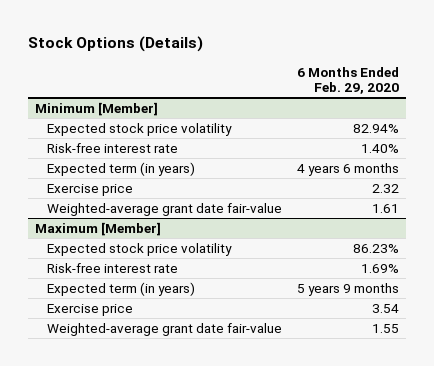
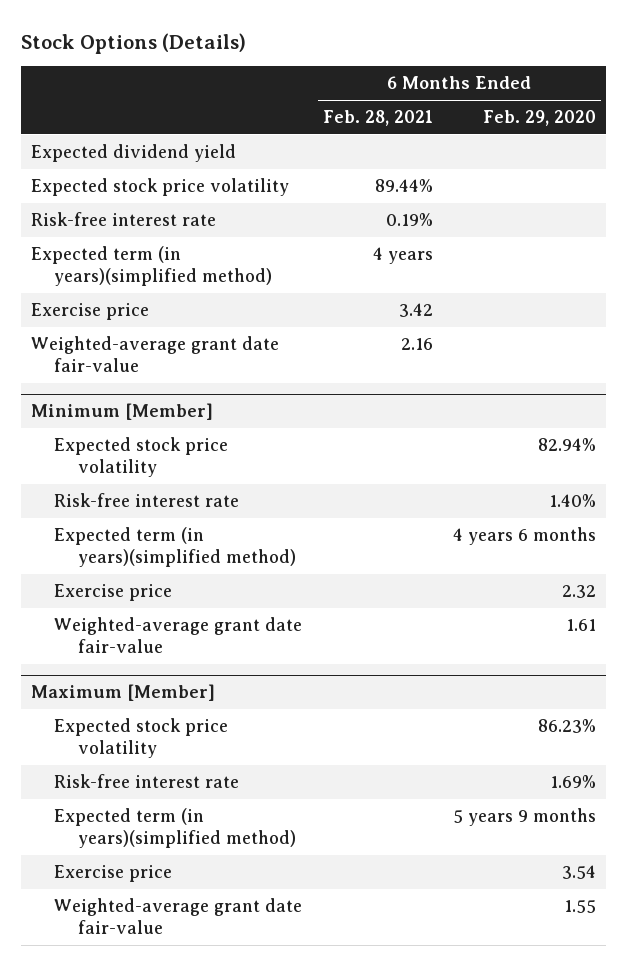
none -> [322,109,433,126] Feb. 28, 2021
none -> [31,143,237,162] Expected dividend yield
none -> [31,177,290,196] Expected stock price volatility
none -> [31,211,217,226] Risk-free interest rate
none -> [31,245,273,287] Expected term (in years)(simplified method)
none -> [31,302,150,320] Exercise price
none -> [31,335,280,373] Weighted-average grant date fair-value
[47,161,196,176] Expected term (in years) -> [54,526,296,568] Expected term (in years)(simplified method)
[47,281,196,296] Expected term (in years) -> [54,807,296,849] Expected term (in years)(simplified method)

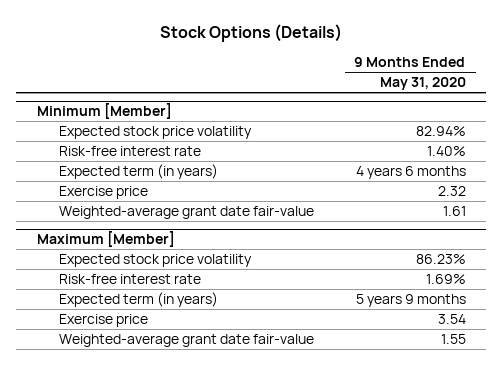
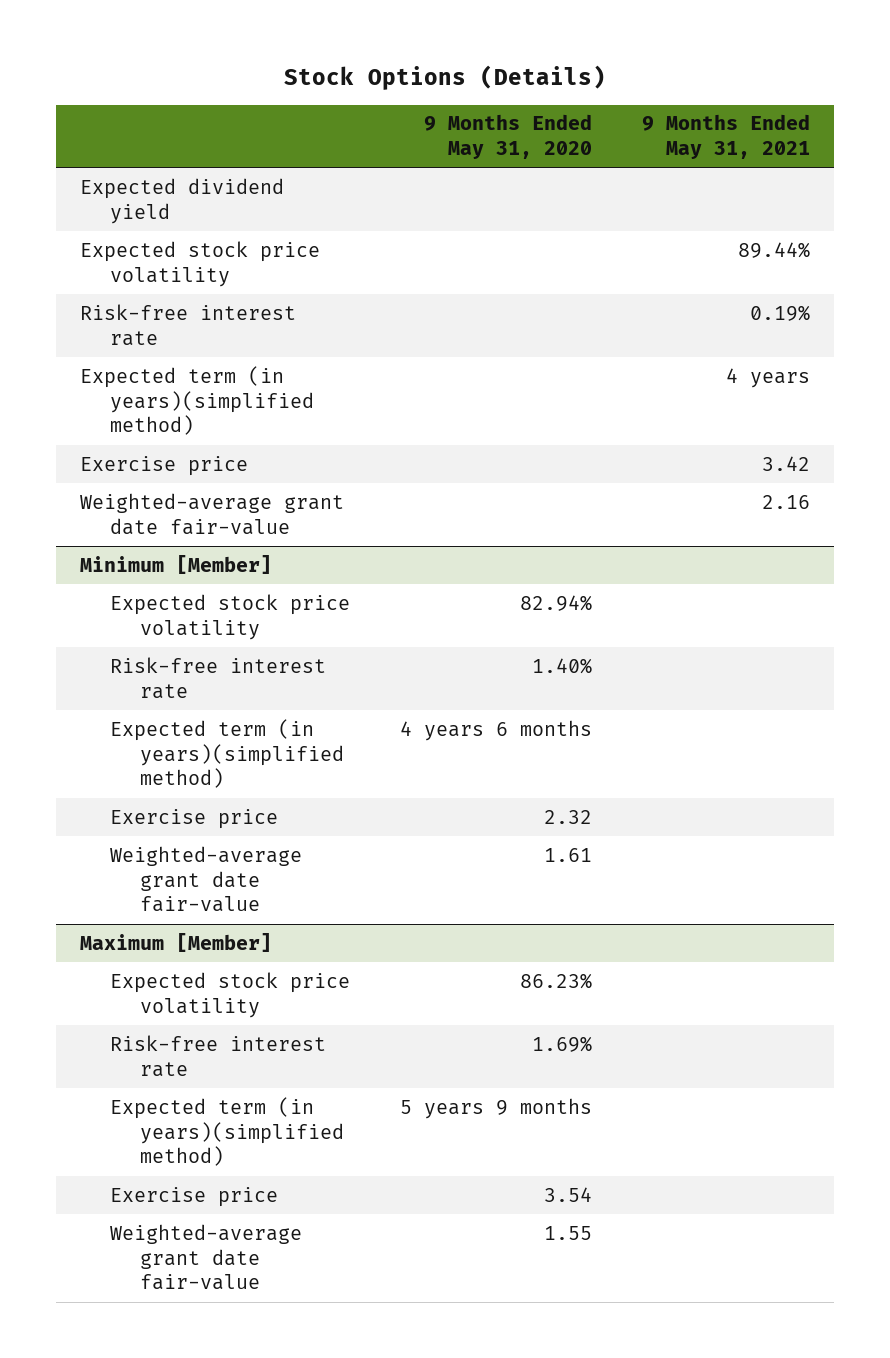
none -> [641,114,810,160] 9 Months Ended May 31, 2021
none -> [80,177,285,224] Expected dividend yield
none -> [80,240,321,287] Expected stock price volatility
none -> [80,303,297,346] Risk-free interest rate
none -> [80,365,315,436] Expected term (in years)(simplified method)
none -> [80,455,249,476] Exercise price
none -> [80,492,345,535] Weighted-average grant date fair-value
[59,164,219,180] Expected term (in years) -> [110,718,344,789] Expected term (in years)(simplified method)
[59,292,219,308] Expected term (in years) -> [110,1096,344,1167] Expected term (in years)(simplified method)

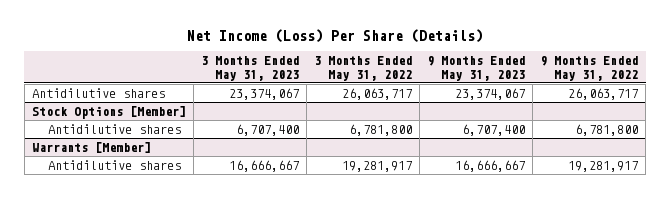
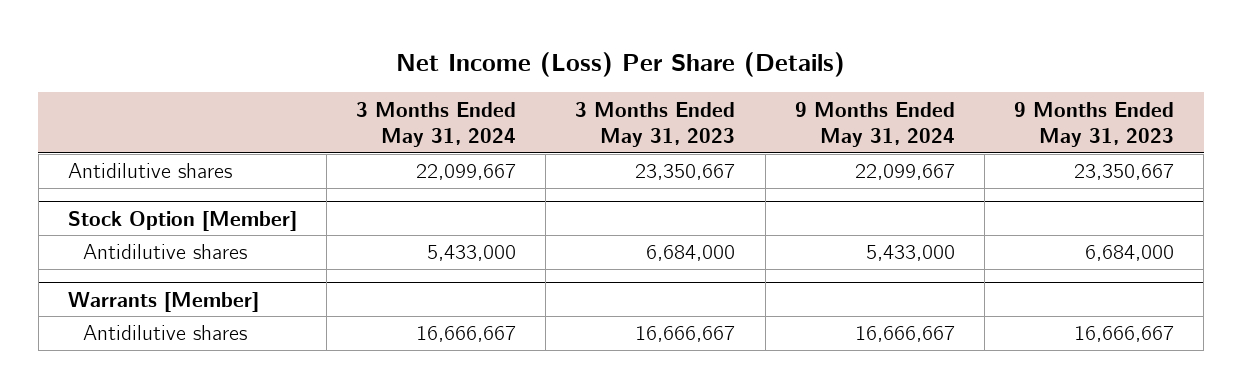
[314,56,413,81] 3 Months Ended May 31, 2022 -> none
[540,56,639,81] 9 Months Ended May 31, 2022 -> none
none -> [356,101,517,148] 3 Months Ended May 31, 2024
none -> [794,101,955,148] 9 Months Ended May 31, 2024
[228,87,299,100] 23,374,067 -> [635,164,736,181] 23,350,667
[455,87,526,100] 23,374,067 -> [1074,164,1175,181] 23,350,667
[31,105,186,119] Stock Options [Member] -> [67,210,297,231] Stock Option [Member]
[235,123,299,136] 6,707,400 -> [646,245,736,262] 6,684,000
[462,123,526,136] 6,707,400 -> [1085,245,1175,262] 6,684,000

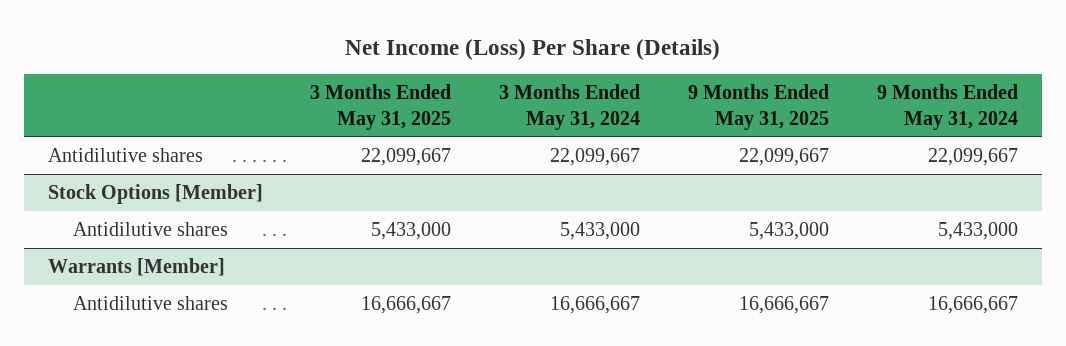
[575,101,736,148] 3 Months Ended May 31, 2023 -> none
[1014,101,1175,148] 9 Months Ended May 31, 2023 -> none
none -> [310,84,452,130] 3 Months Ended May 31, 2025
none -> [688,84,830,130] 9 Months Ended May 31, 2025
[67,210,297,231] Stock Option [Member] -> [47,183,263,204] Stock Options [Member]

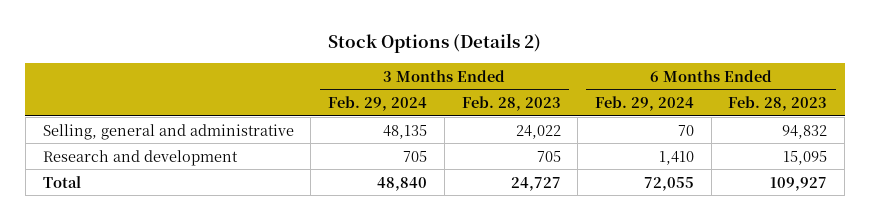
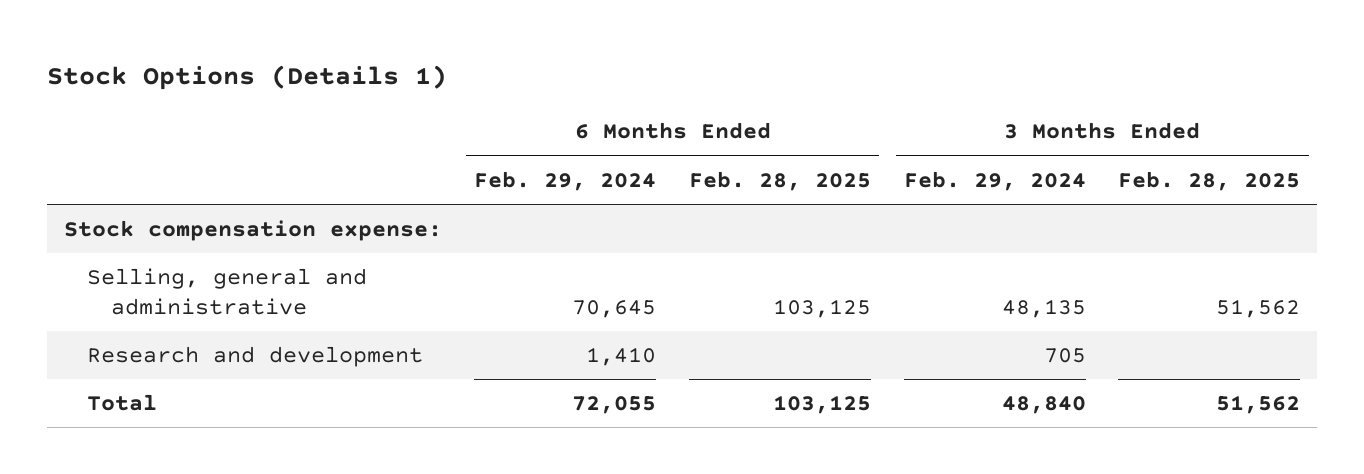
[328,33,542,54] Stock Options (Details 2) -> [47,64,448,90] Stock Options (Details 1)
[461,95,561,111] Feb. 28, 2023 -> none
[728,95,828,111] Feb. 28, 2023 -> none
none -> [689,170,872,191] Feb. 28, 2025
none -> [1118,170,1301,191] Feb. 28, 2025
none -> [63,220,442,242] Stock compensation expense:
[678,124,695,136] 70 -> [572,300,657,319] 70,645

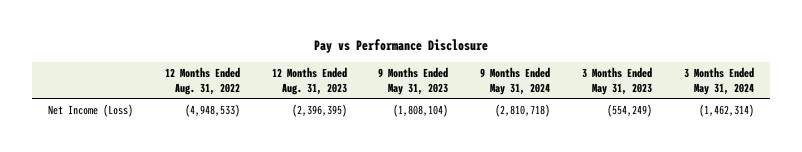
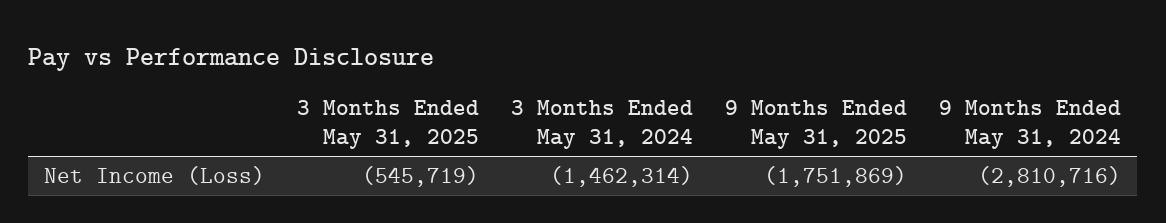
[164,66,240,95] 12 Months Ended Aug. 31, 2022 -> none
[271,66,347,95] 12 Months Ended Aug. 31, 2023 -> none
[378,66,449,95] 9 Months Ended May 31, 2023 -> none
[582,66,653,95] 3 Months Ended May 31, 2023 -> none
none -> [297,99,480,150] 3 Months Ended May 31, 2025
none -> [725,99,908,150] 9 Months Ended May 31, 2025
[495,103,551,117] (2,810,718) -> [978,166,1122,188] (2,810,716)

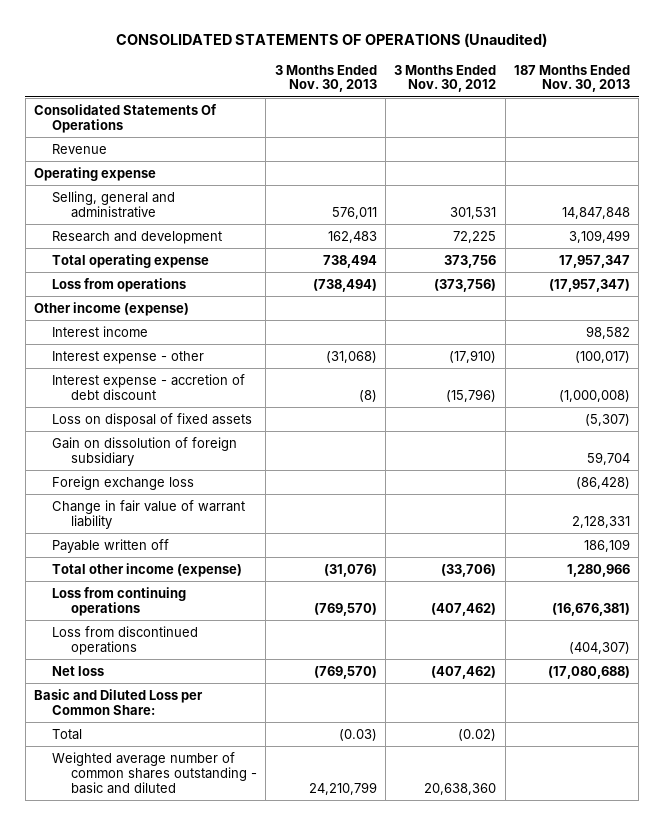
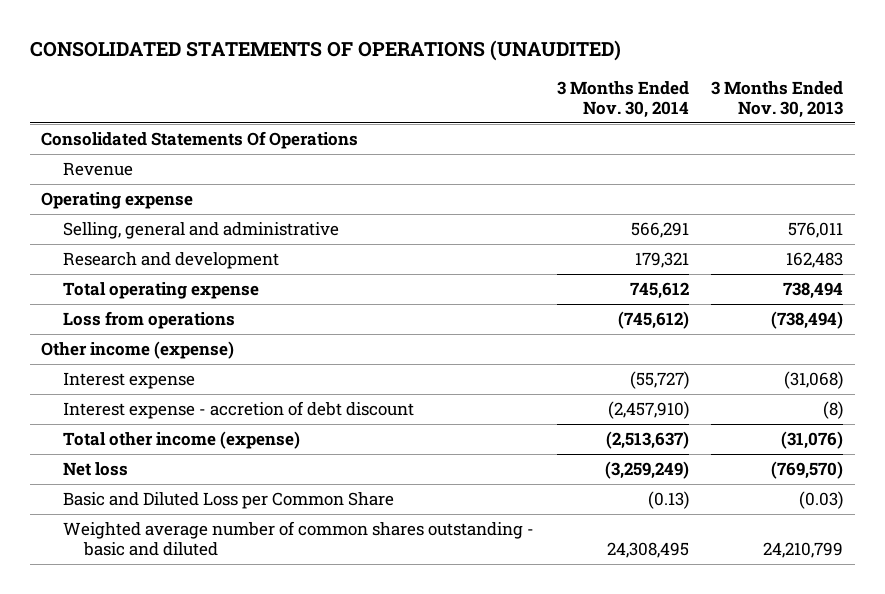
[116,33,548,48] CONSOLIDATED STATEMENTS OF OPERATIONS (Unaudited) -> [29,39,621,61] CONSOLIDATED STATEMENTS OF OPERATIONS (UNAUDITED)
[394,64,497,93] 3 Months Ended Nov. 30, 2012 -> none
[514,64,631,93] 187 Months Ended Nov. 30, 2013 -> none
none -> [556,80,689,118] 3 Months Ended Nov. 30, 2014
[52,325,149,337] Interest income -> none
[52,350,205,364] Interest expense - other -> [62,372,195,390] Interest expense
[52,412,253,427] Loss on disposal of fixed assets -> none
[52,436,238,466] Gain on dissolution of foreign subsidiary -> none
[52,475,195,490] Foreign exchange loss -> none
[52,499,246,529] Change in fair value of warrant liability -> none
[52,538,170,553] Payable written off -> none
[52,586,187,616] Loss from continuing operations -> none
[52,625,199,655] Loss from discontinued operations -> none
[34,688,204,715] Basic and Diluted Loss per Common Share: -> none
[52,728,83,740] Total -> [62,492,394,510] Basic and Diluted Loss per Common Share

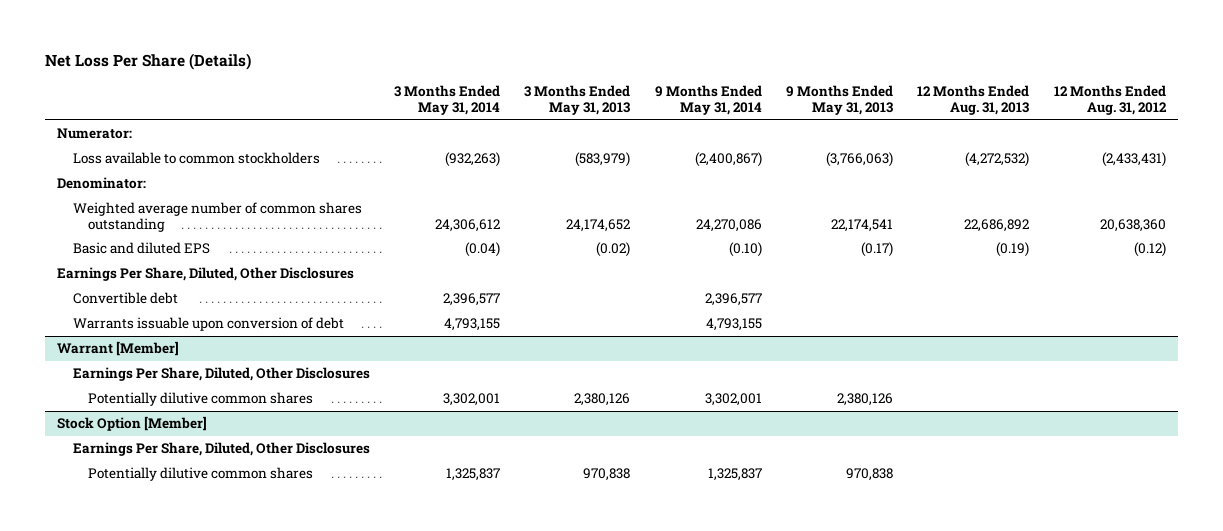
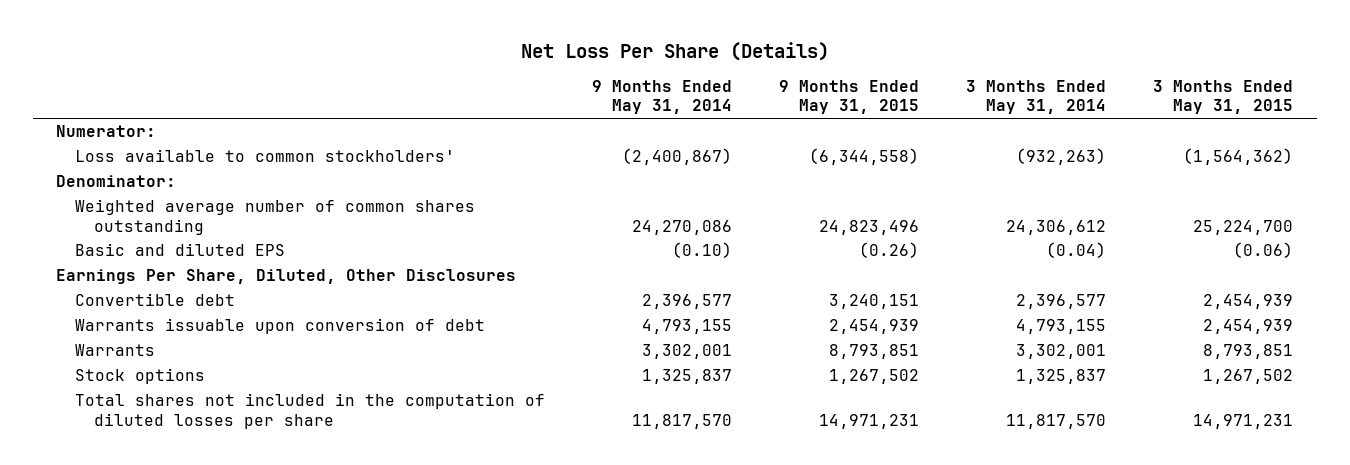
[524,85,631,116] 3 Months Ended May 31, 2013 -> none
[785,85,893,116] 9 Months Ended May 31, 2013 -> none
[917,85,1030,116] 12 Months Ended Aug. 31, 2013 -> none
[1053,85,1167,116] 12 Months Ended Aug. 31, 2012 -> none
none -> [779,80,920,115] 9 Months Ended May 31, 2015
none -> [1153,80,1294,115] 3 Months Ended May 31, 2015
[72,152,320,165] Loss available to common stockholders -> [75,149,456,163] Loss available to common stockholders'
[57,341,180,357] Warrant [Member] -> none
[72,367,370,382] Earnings Per Share, Diluted, Other Disclosures -> none
[57,416,208,432] Stock Option [Member] -> none
[72,442,370,457] Earnings Per Share, Diluted, Other Disclosures -> none
[87,392,313,407] Potentially dilutive common shares -> [75,344,156,357] Warrants
[87,467,313,482] Potentially dilutive common shares -> [75,368,206,385] Stock options
none -> [75,393,546,429] Total shares not included in the computation of diluted losses per share

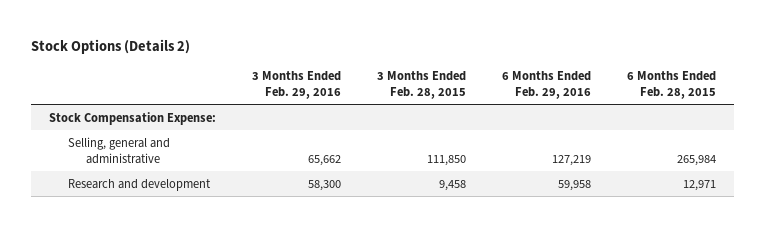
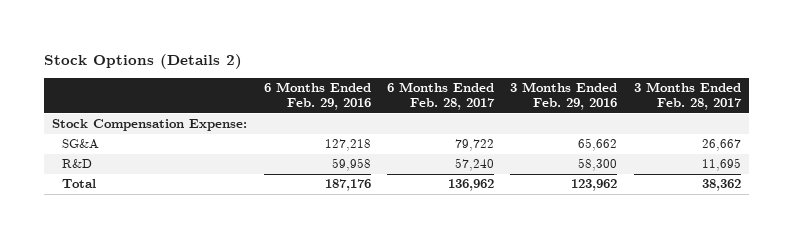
[377,71,467,100] 3 Months Ended Feb. 28, 2015 -> none
[627,71,717,100] 6 Months Ended Feb. 28, 2015 -> none
none -> [386,82,495,111] 6 Months Ended Feb. 28, 2017
none -> [633,82,742,111] 3 Months Ended Feb. 28, 2017
[67,136,170,164] Selling, general and administrative -> none
none -> [62,139,100,150] SG&A
[67,178,211,191] Research and development -> [62,159,93,169] R&D
none -> [62,179,97,189] Total

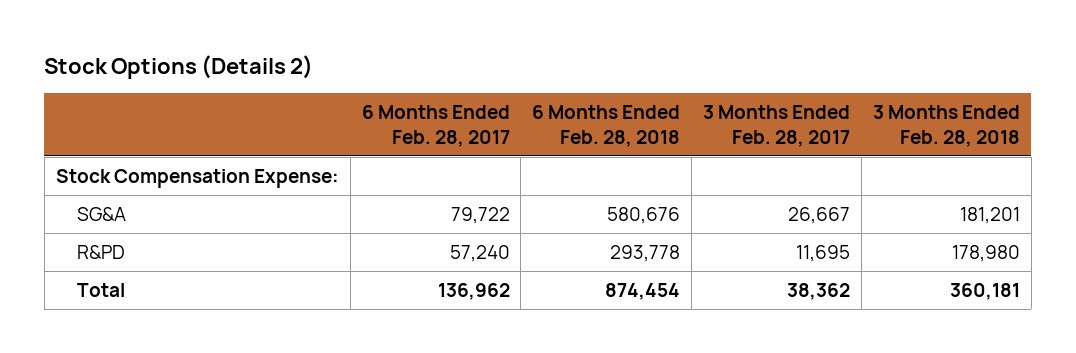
[263,82,371,111] 6 Months Ended Feb. 29, 2016 -> none
[510,82,618,111] 3 Months Ended Feb. 29, 2016 -> none
none -> [532,105,681,147] 6 Months Ended Feb. 28, 2018
none -> [872,105,1020,147] 3 Months Ended Feb. 28, 2018
[62,159,93,169] R&D -> [76,245,125,260] R&PD

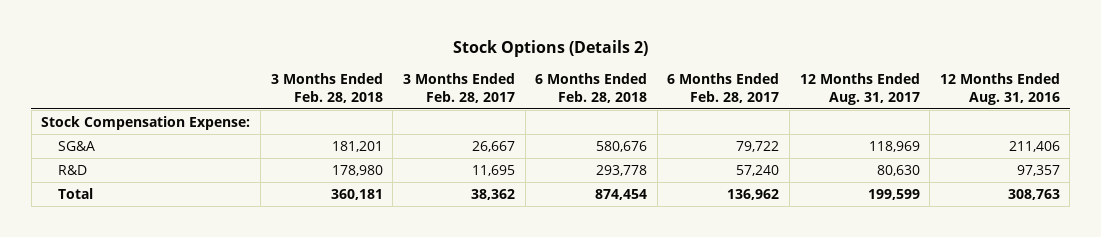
none -> [799,72,920,105] 12 Months Ended Aug. 31, 2017
none -> [939,72,1060,105] 12 Months Ended Aug. 31, 2016
[76,245,125,260] R&PD -> [57,165,87,176] R&D

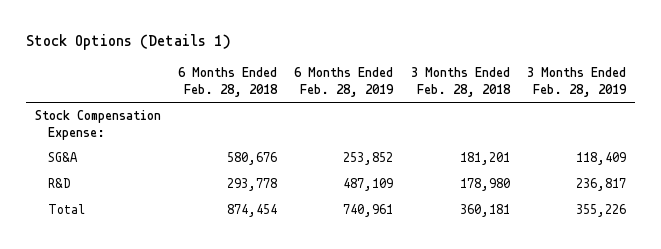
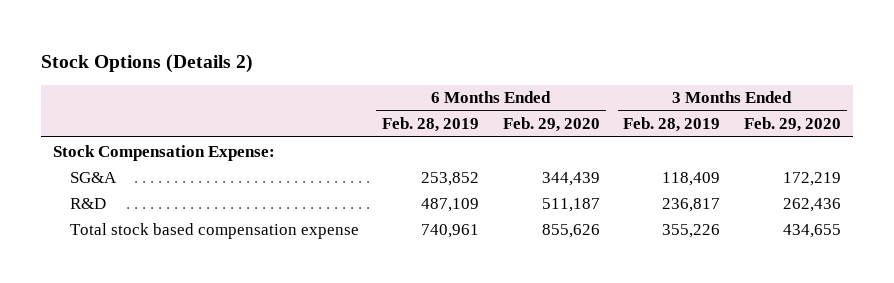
[25,34,231,51] Stock Options (Details 1) -> [40,53,253,73] Stock Options (Details 2)
[178,67,279,97] 6 Months Ended Feb. 28, 2018 -> none
[410,67,511,97] 3 Months Ended Feb. 28, 2018 -> none
none -> [502,117,600,133] Feb. 29, 2020
none -> [744,117,842,133] Feb. 29, 2020
[48,204,86,215] Total -> [69,222,359,239] Total stock based compensation expense

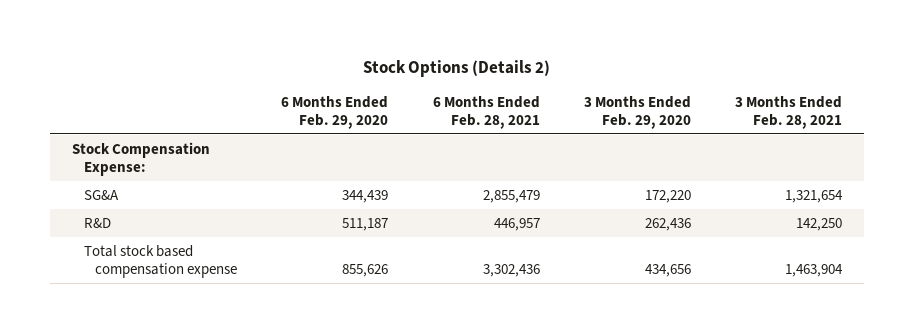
[382,117,480,133] Feb. 28, 2019 -> none
[623,117,721,133] Feb. 28, 2019 -> none
none -> [432,95,540,129] 6 Months Ended Feb. 28, 2021
none -> [734,95,842,129] 3 Months Ended Feb. 28, 2021
[783,171,842,186] 172,219 -> [644,190,691,204] 172,220
[783,223,842,238] 434,655 -> [644,263,691,277] 434,656

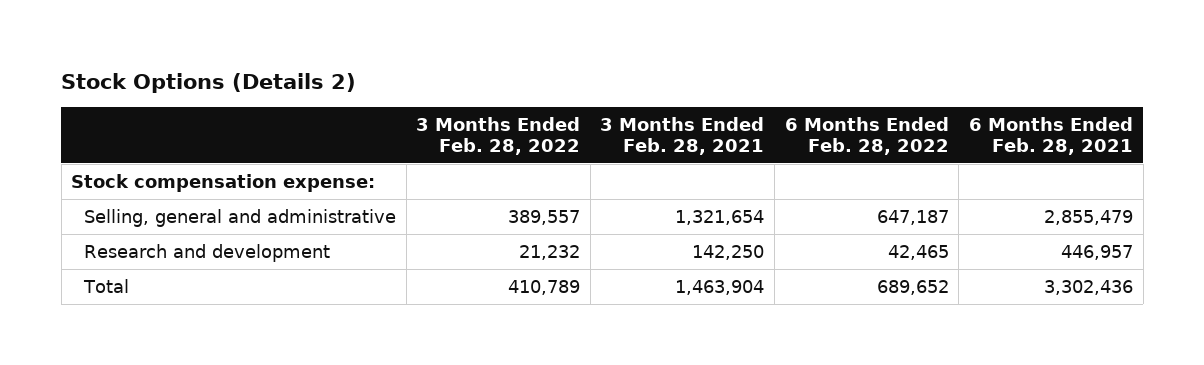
[281,95,389,129] 6 Months Ended Feb. 29, 2020 -> none
[583,95,691,129] 3 Months Ended Feb. 29, 2020 -> none
none -> [416,116,581,156] 3 Months Ended Feb. 28, 2022
none -> [784,116,949,156] 6 Months Ended Feb. 28, 2022
[72,142,211,176] Stock Compensation Expense: -> [71,173,376,192] Stock compensation expense:
[83,190,119,201] SG&A -> [83,208,396,227] Selling, general and administrative
[83,218,111,229] R&D -> [83,243,330,262] Research and development
[83,245,238,278] Total stock based compensation expense -> [82,278,129,293] Total

